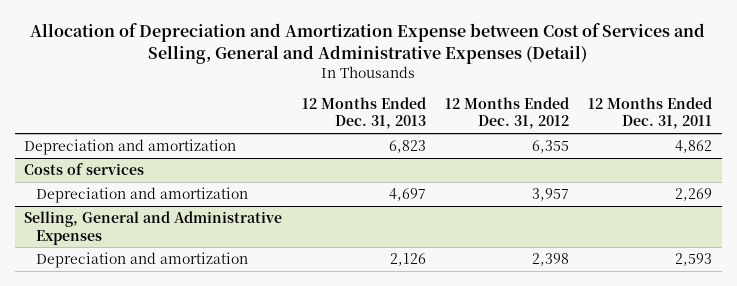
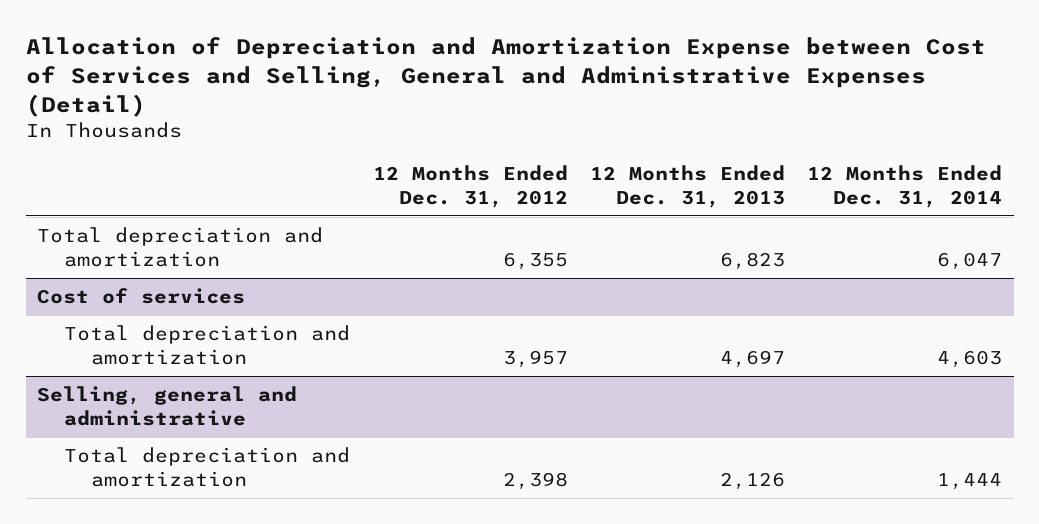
[588,96,713,130] 12 Months Ended Dec. 31, 2011 -> none
none -> [807,165,1003,208] 12 Months Ended Dec. 31, 2014
[24,138,237,155] Depreciation and amortization -> [37,227,324,267] Total depreciation and amortization
[24,162,145,175] Costs of services -> [37,288,246,305] Cost of services
[35,186,248,203] Depreciation and amortization -> [64,325,351,365] Total depreciation and amortization
[24,210,283,245] Selling, General and Administrative Expenses -> [37,386,298,426] Selling, general and administrative
[35,251,248,268] Depreciation and amortization -> [64,447,351,487] Total depreciation and amortization

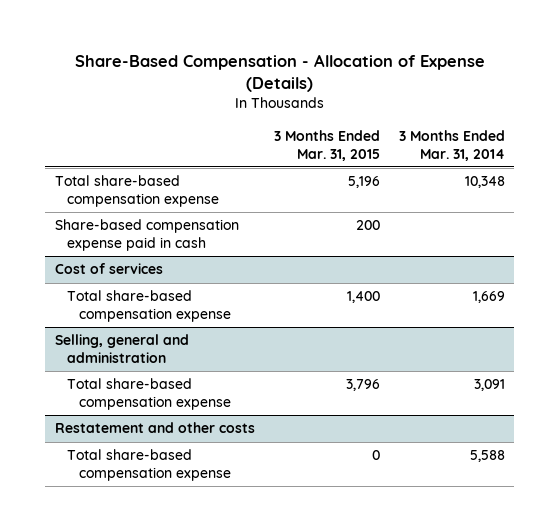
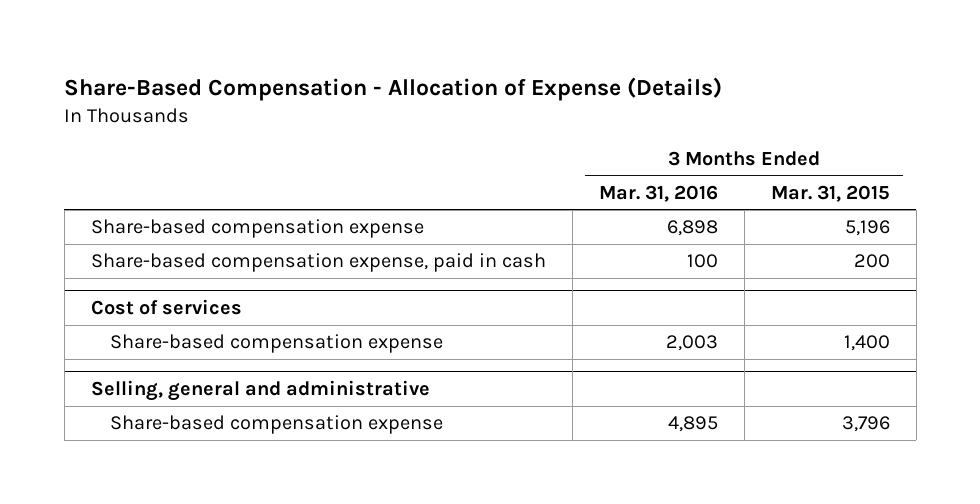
[398,129,505,161] 3 Months Ended Mar. 31, 2014 -> none
none -> [598,184,718,202] Mar. 31, 2016
[54,175,219,207] Total share-based compensation expense -> [90,219,424,239] Share-based compensation expense
[54,219,239,251] Share-based compensation expense paid in cash -> [90,253,546,273] Share-based compensation expense, paid in cash
[54,422,255,434] Restatement and other costs -> none
[66,449,232,481] Total share-based compensation expense -> none
[66,290,232,322] Total share-based compensation expense -> [109,334,443,354] Share-based compensation expense
[54,334,189,363] Selling, general and administration -> [90,380,430,402] Selling, general and administrative
[66,378,232,410] Total share-based compensation expense -> [109,415,443,435] Share-based compensation expense

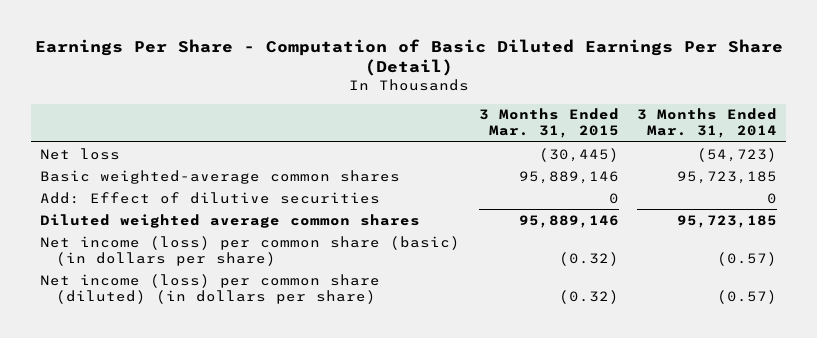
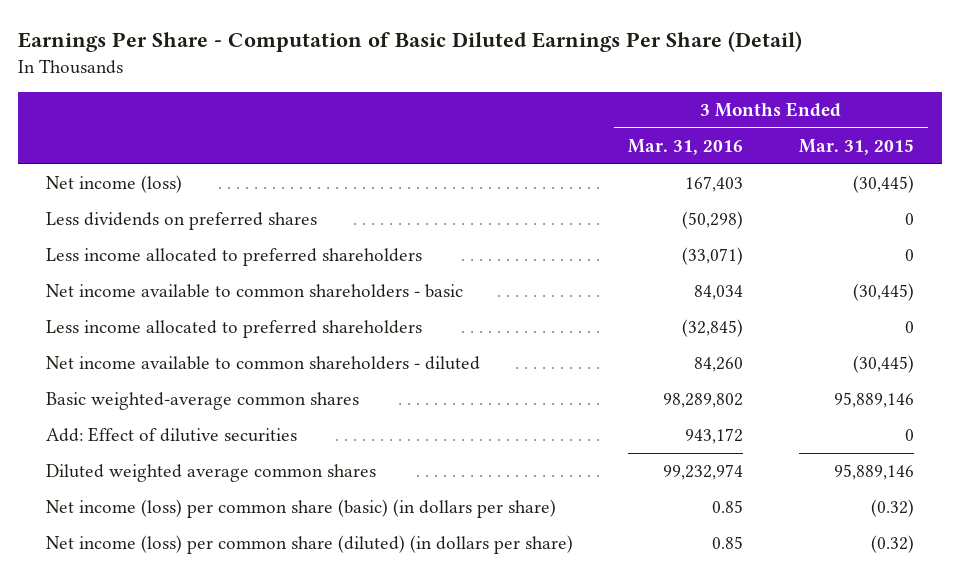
[637,108,778,139] 3 Months Ended Mar. 31, 2014 -> none
none -> [628,138,744,155] Mar. 31, 2016
[40,147,121,160] Net loss -> [45,175,182,194] Net income (loss)
none -> [45,212,317,231] Less dividends on preferred shares
none -> [45,248,422,267] Less income allocated to preferred shareholders
none -> [45,284,463,299] Net income available to common shareholders - basic
none -> [45,320,422,339] Less income allocated to preferred shareholders
none -> [45,356,480,371] Net income available to common shareholders - diluted

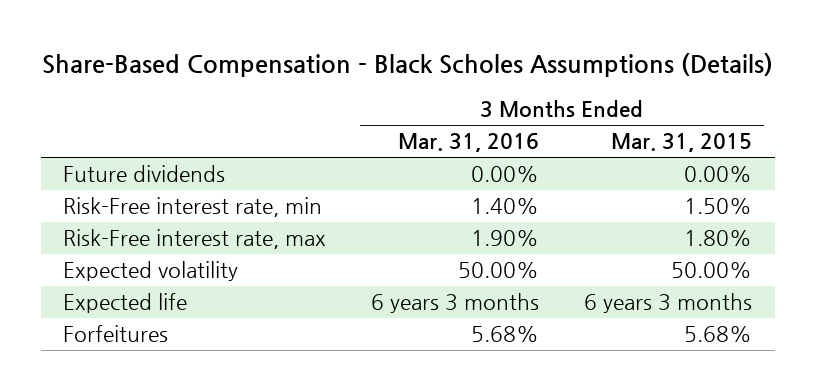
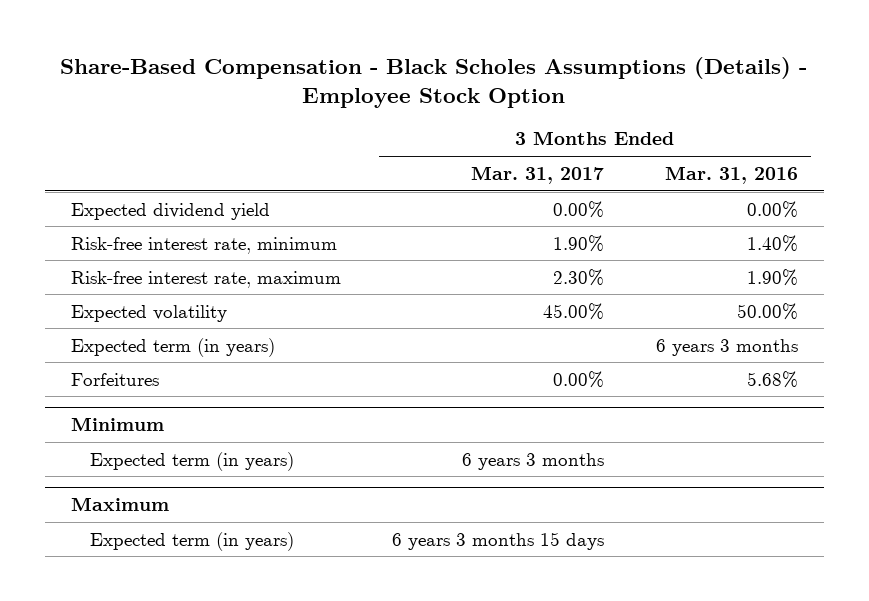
[41,53,773,78] Share-Based Compensation - Black Scholes Assumptions (Details) -> [60,57,808,109] Share-Based Compensation - Black Scholes Assumptions (Details) - Employee Stock Option
[611,133,753,153] Mar. 31, 2015 -> none
none -> [471,165,605,184] Mar. 31, 2017
[63,165,226,183] Future dividends -> [70,202,270,220] Expected dividend yield
[63,197,323,218] Risk-Free interest rate, min -> [70,236,337,254] Risk-free interest rate, minimum
[63,229,327,250] Risk-Free interest rate, max -> [70,270,341,288] Risk-free interest rate, maximum
[63,293,188,314] Expected life -> [70,337,275,357] Expected term (in years)
none -> [70,416,164,431] Minimum
none -> [89,451,294,471] Expected term (in years)
none -> [70,496,169,511] Maximum
none -> [89,531,294,551] Expected term (in years)

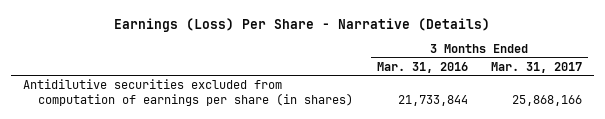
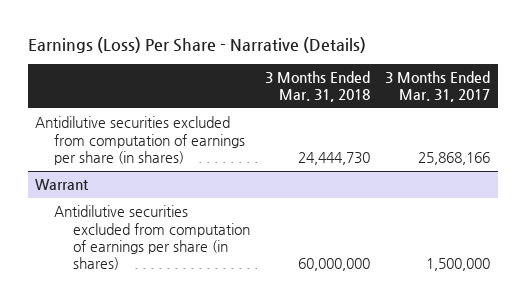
[376,61,468,73] Mar. 31, 2016 -> none
none -> [265,70,371,103] 3 Months Ended Mar. 31, 2018
none -> [35,179,90,191] Warrant
none -> [54,205,251,271] Antidilutive securities excluded from computation of earnings per share (in shares)

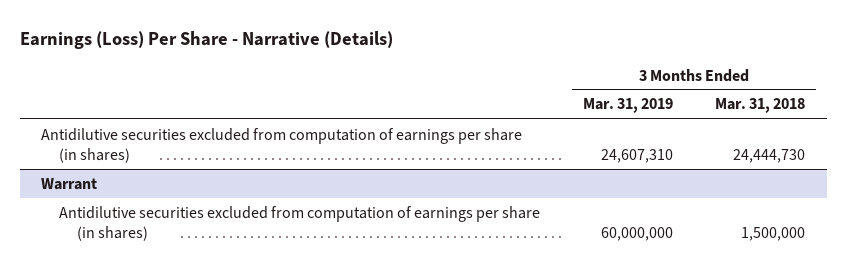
[385,70,491,103] 3 Months Ended Mar. 31, 2017 -> none
none -> [582,98,673,114] Mar. 31, 2019
[298,258,371,272] 60,000,000 -> [741,227,806,242] 1,500,000

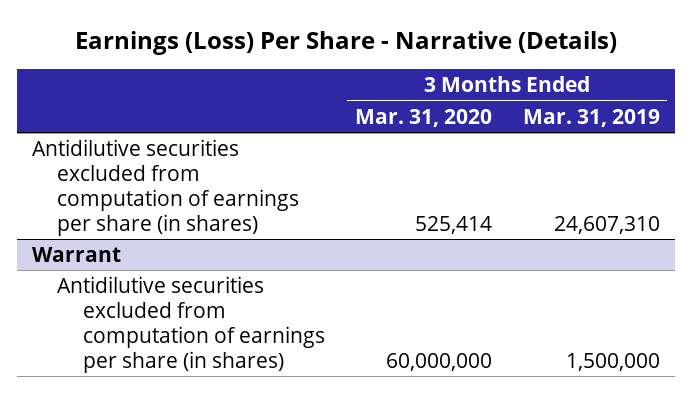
[715,98,806,114] Mar. 31, 2018 -> none
none -> [355,108,493,127] Mar. 31, 2020
[600,227,673,242] 60,000,000 -> [565,352,660,371] 1,500,000

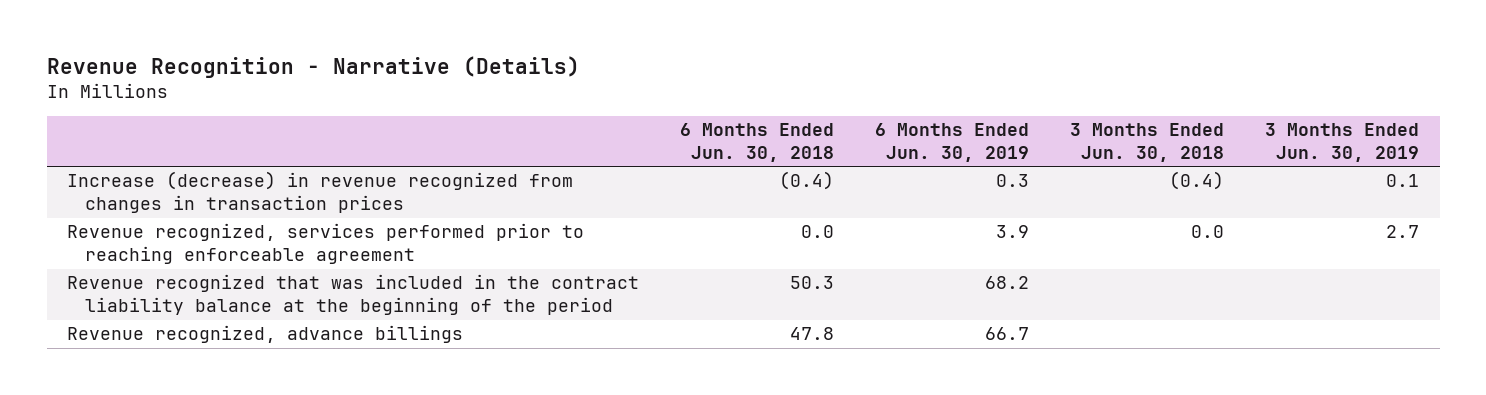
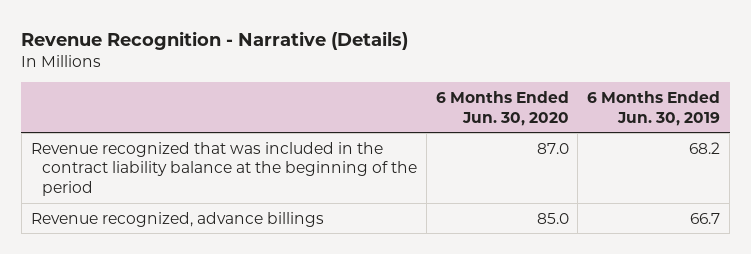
[680,123,835,163] 6 Months Ended Jun. 30, 2018 -> none
[1070,123,1225,163] 3 Months Ended Jun. 30, 2018 -> none
[1265,123,1420,163] 3 Months Ended Jun. 30, 2019 -> none
none -> [435,91,569,126] 6 Months Ended Jun. 30, 2020
[67,171,574,214] Increase (decrease) in revenue recognized from changes in transaction prices -> none
[67,223,585,265] Revenue recognized, services performed prior to reaching enforceable agreement -> none

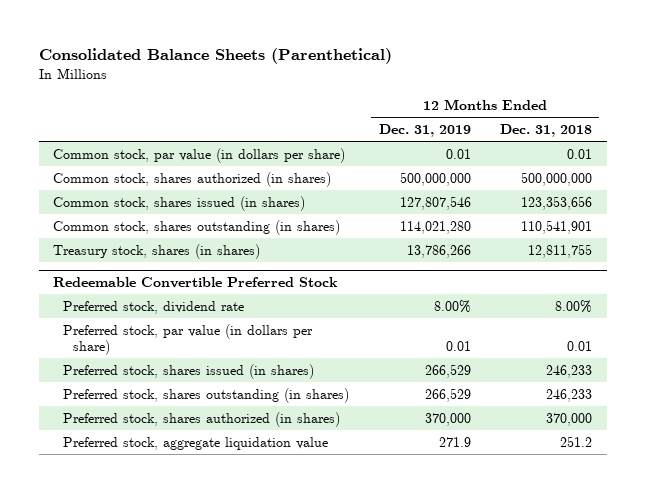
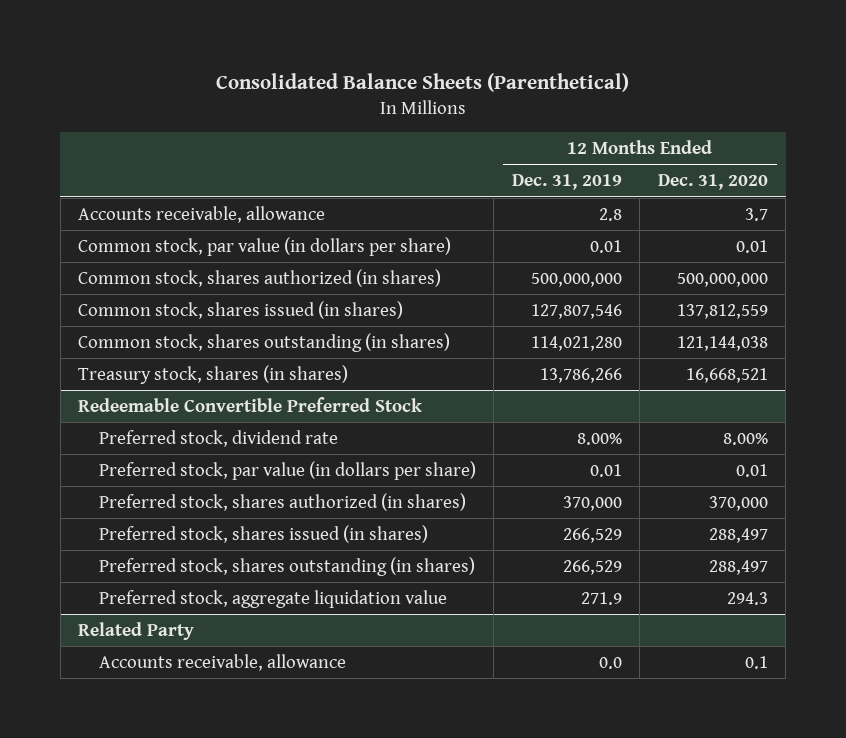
[499,123,592,137] Dec. 31, 2018 -> none
none -> [657,174,768,191] Dec. 31, 2020
none -> [78,205,326,223] Accounts receivable, allowance
[63,411,341,427] Preferred stock, shares authorized (in shares) -> [98,492,466,511] Preferred stock, shares authorized (in shares)
none -> [78,621,195,640] Related Party
none -> [98,653,346,671] Accounts receivable, allowance

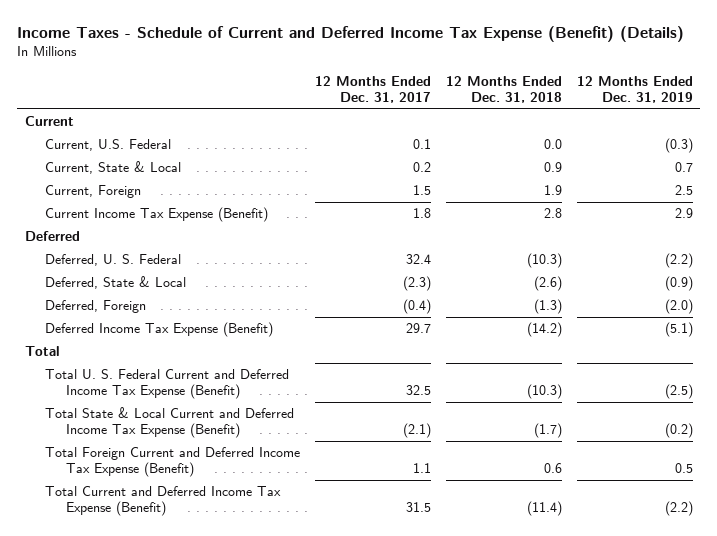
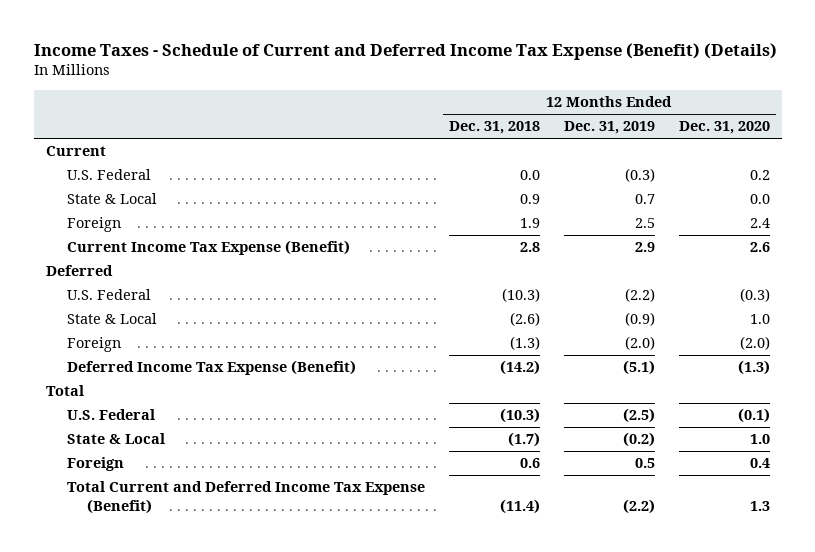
[315,76,432,103] 12 Months Ended Dec. 31, 2017 -> none
none -> [678,121,770,135] Dec. 31, 2020
[45,139,172,152] Current, U.S. Federal -> [66,169,151,181] U.S. Federal
[45,161,182,175] Current, State & Local -> [66,193,157,205] State & Local
[45,185,142,199] Current, Foreign -> [66,217,121,233] Foreign
[45,254,182,267] Deferred, U. S. Federal -> [66,289,151,301] U.S. Federal
[45,276,187,290] Deferred, State & Local -> [66,313,157,325] State & Local
[45,300,147,314] Deferred, Foreign -> [66,337,121,353] Foreign
[45,369,290,399] Total U. S. Federal Current and Deferred Income Tax Expense (Benefit) -> [66,409,155,421] U.S. Federal
[45,407,295,438] Total State & Local Current and Deferred Income Tax Expense (Benefit) -> [66,433,165,445] State & Local
[45,447,301,477] Total Foreign Current and Deferred Income Tax Expense (Benefit) -> [66,457,124,472] Foreign

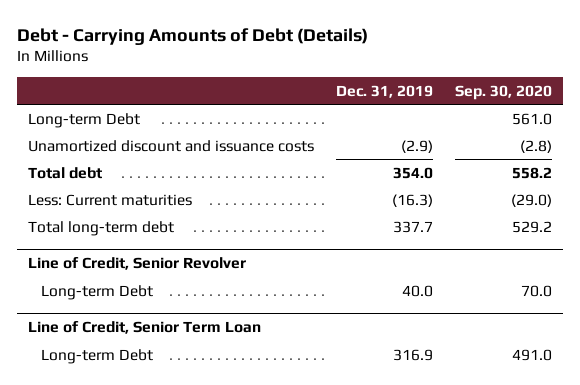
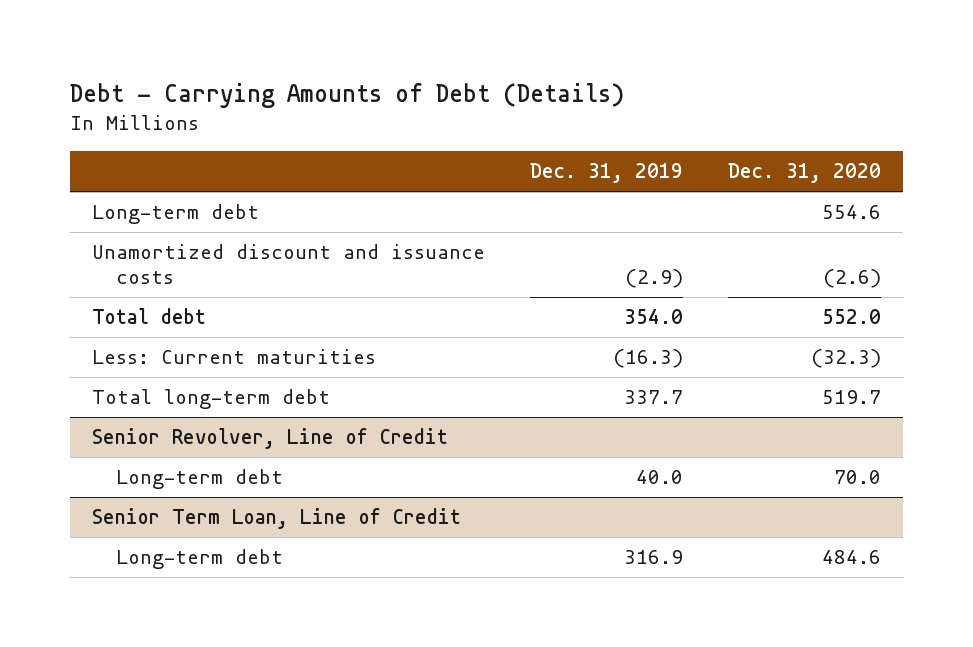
[454,84,552,100] Sep. 30, 2020 -> none
none -> [728,163,882,184] Dec. 31, 2020
[27,112,140,128] Long-term Debt -> [92,204,260,225] Long-term debt
[27,256,246,270] Line of Credit, Senior Revolver -> [92,428,449,450] Senior Revolver, Line of Credit
[41,284,154,300] Long-term Debt -> [116,469,284,490] Long-term debt
[27,320,261,334] Line of Credit, Senior Term Loan -> [92,508,462,530] Senior Term Loan, Line of Credit
[41,348,154,364] Long-term Debt -> [116,549,284,570] Long-term debt

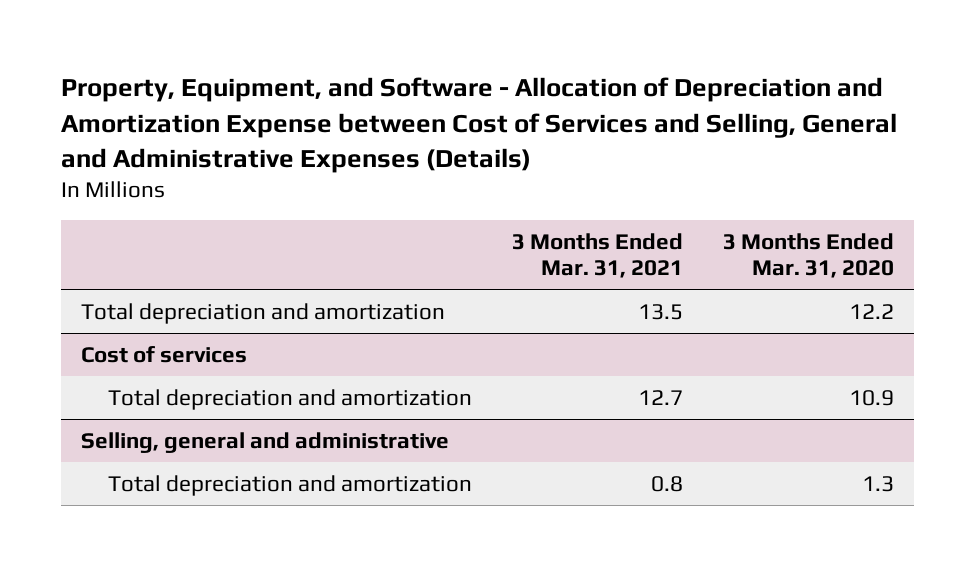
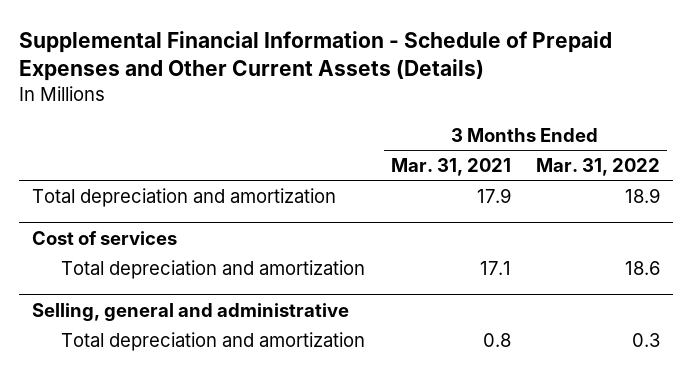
[61,77,898,173] Property, Equipment, and Software - Allocation of Depreciation and Amortization Expense between Cost of Services and Selling, General and Administrative Expenses (Details) -> [19,30,613,82] Supplemental Financial Information - Schedule of Prepaid Expenses and Other Current Assets (Details)
[723,232,895,279] 3 Months Ended Mar. 31, 2020 -> none
none -> [536,157,661,176] Mar. 31, 2022
[638,303,684,320] 13.5 -> [476,187,511,203] 17.9
[638,389,684,405] 12.7 -> [479,260,511,275] 17.1

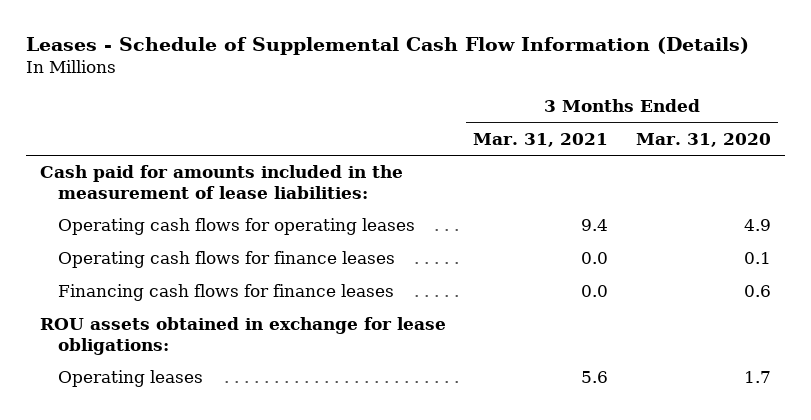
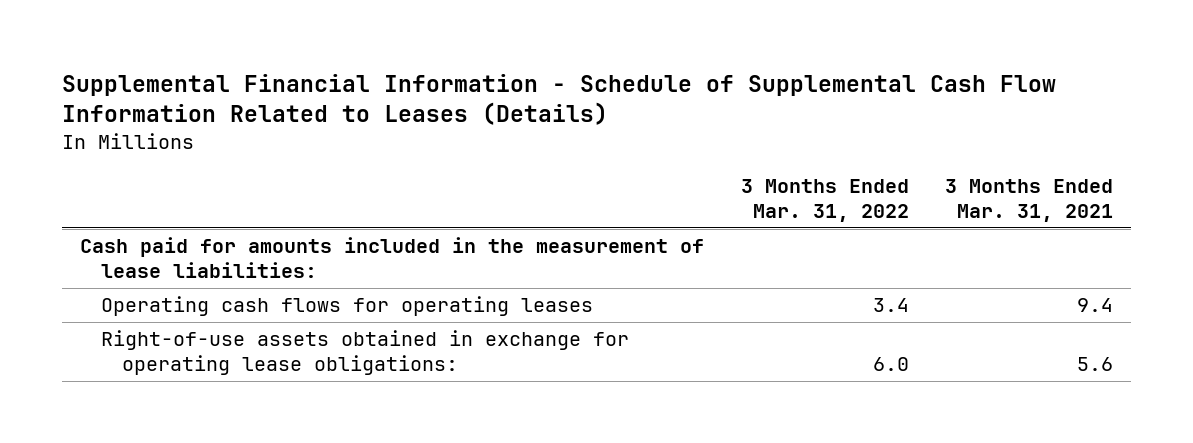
[25,37,749,56] Leases - Schedule of Supplemental Cash Flow Information (Details) -> [61,74,1056,126] Supplemental Financial Information - Schedule of Supplemental Cash Flow Information Related to Leases (Details)
[636,132,772,147] Mar. 31, 2020 -> none
none -> [740,178,909,222] 3 Months Ended Mar. 31, 2022
[58,251,396,269] Operating cash flows for finance leases -> none
[58,284,395,302] Financing cash flows for finance leases -> none
[39,317,446,355] ROU assets obtained in exchange for lease obligations: -> none
[58,370,204,388] Operating leases -> [101,330,630,376] Right-of-use assets obtained in exchange for operating lease obligations:

